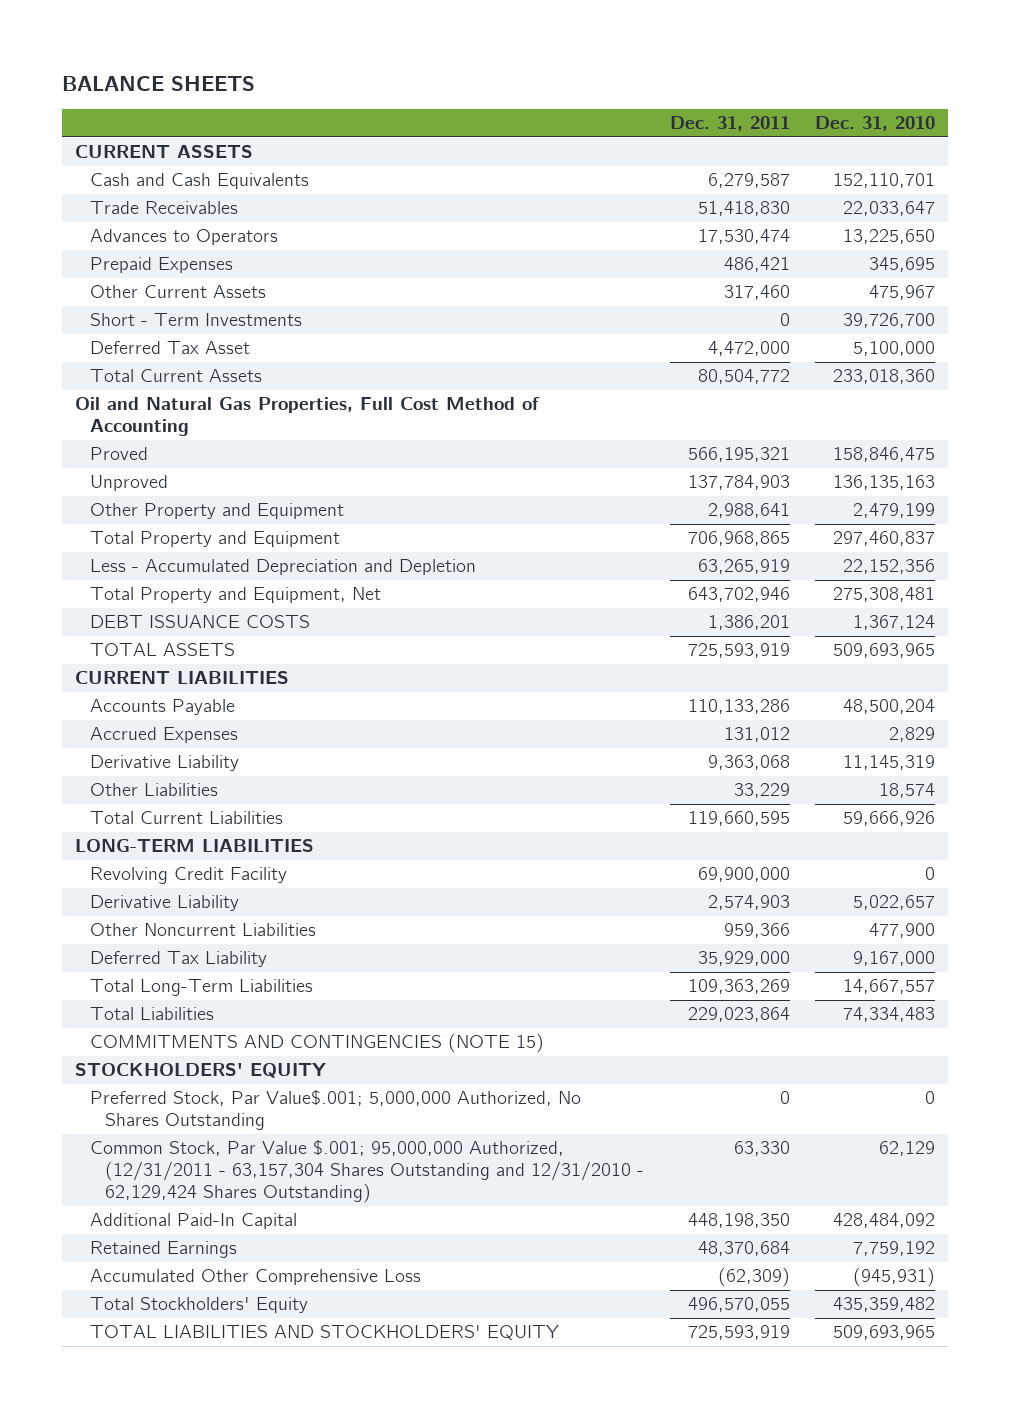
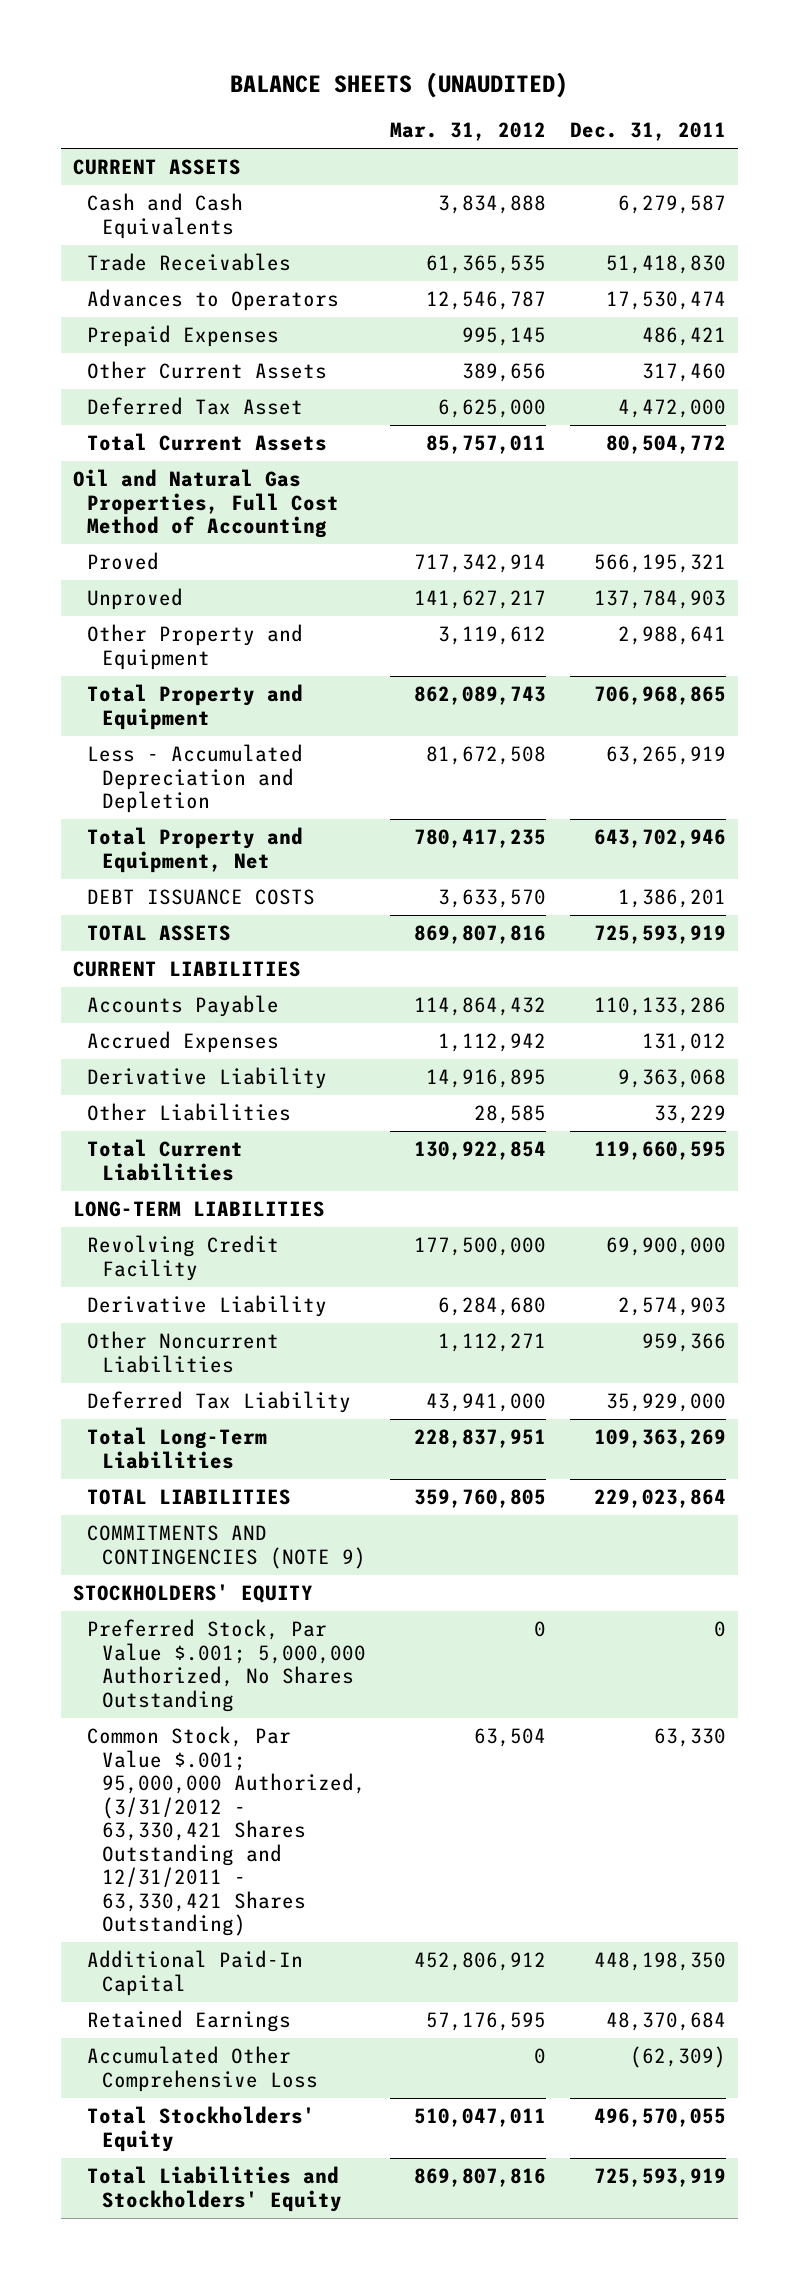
[62,75,256,91] BALANCE SHEETS -> [230,72,569,99] BALANCE SHEETS (UNAUDITED)
[815,116,936,132] Dec. 31, 2010 -> none
none -> [390,122,547,142] Mar. 31, 2012
[89,313,302,327] Short - Term Investments -> none
[89,1007,214,1021] Total Liabilities -> [87,1489,292,1506] TOTAL LIABILITIES
[89,1033,544,1054] COMMITMENTS AND CONTINGENCIES (NOTE 15) -> [87,1525,366,1569] COMMITMENTS AND CONTINGENCIES (NOTE 9)
[89,1090,581,1131] Preferred Stock, Par Value$.001; 5,000,000 Authorized, No Shares Outstanding -> [87,1619,366,1712] Preferred Stock, Par Value $.001; 5,000,000 Authorized, No Shares Outstanding
[89,1140,644,1204] Common Stock, Par Value $.001; 95,000,000 Authorized, (12/31/2011 - 63,157,304 Shares Outstanding and 12/31/2010 - 62,129,424 Shares Outstanding) -> [87,1726,366,1937] Common Stock, Par Value $.001; 95,000,000 Authorized, (3/31/2012 - 63,330,421 Shares Outstanding and 12/31/2011 - 63,330,421 Shares Outstanding)
[89,1325,559,1342] TOTAL LIABILITIES AND STOCKHOLDERS' EQUITY -> [87,2166,342,2212] Total Liabilities and Stockholders' Equity

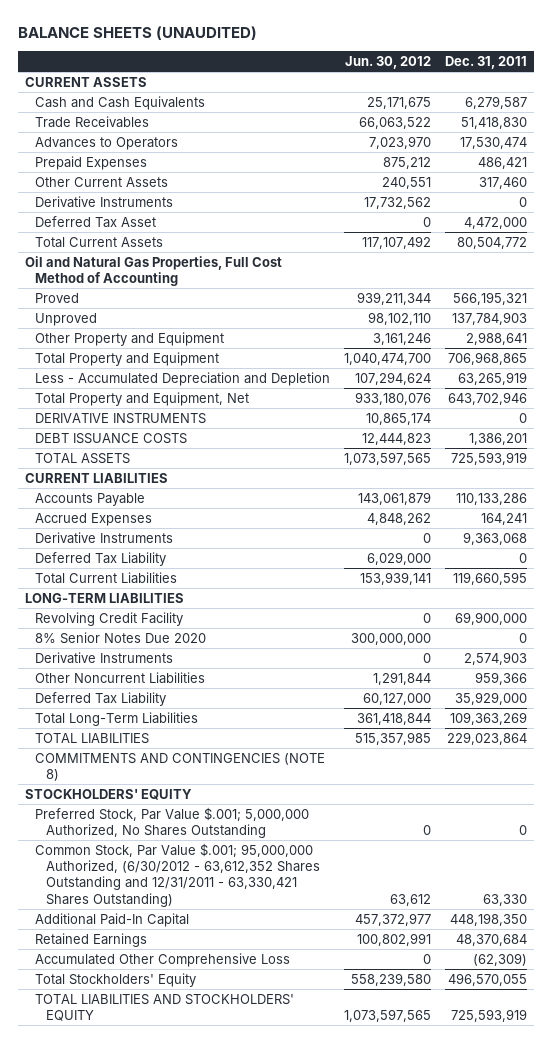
[390,122,547,142] Mar. 31, 2012 -> none
none -> [345,55,432,69] Jun. 30, 2012
none -> [35,195,174,208] Derivative Instruments
none -> [35,412,207,424] DERIVATIVE INSTRUMENTS
[87,1103,292,1122] Other Liabilities -> none
[642,1033,727,1053] 131,012 -> [481,512,528,525] 164,241
[87,1067,328,1090] Derivative Liability -> [35,531,174,544] Derivative Instruments
none -> [35,551,167,566] Deferred Tax Liability
none -> [35,631,207,644] 8% Senior Notes Due 2020
[87,1295,328,1318] Derivative Liability -> [35,651,174,664] Derivative Instruments
[87,1525,366,1569] COMMITMENTS AND CONTINGENCIES (NOTE 9) -> [35,752,326,782] COMMITMENTS AND CONTINGENCIES (NOTE 8)
[87,1726,366,1937] Common Stock, Par Value $.001; 95,000,000 Authorized, (3/31/2012 - 63,330,421 Shares Outstanding and 12/31/2011 - 63,330,421 Shares Outstanding) -> [35,842,320,907] Common Stock, Par Value $.001; 95,000,000 Authorized, (6/30/2012 - 63,612,352 Shares Outstanding and 12/31/2011 - 63,330,421 Shares Outstanding)
[87,2166,342,2212] Total Liabilities and Stockholders' Equity -> [35,993,295,1022] TOTAL LIABILITIES AND STOCKHOLDERS' EQUITY

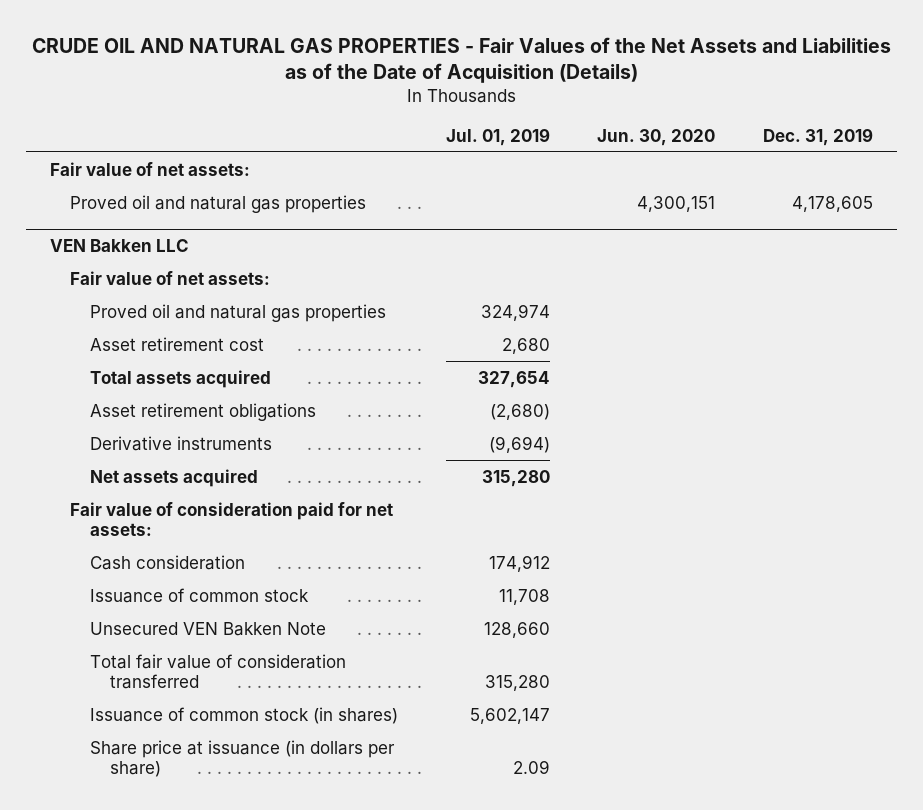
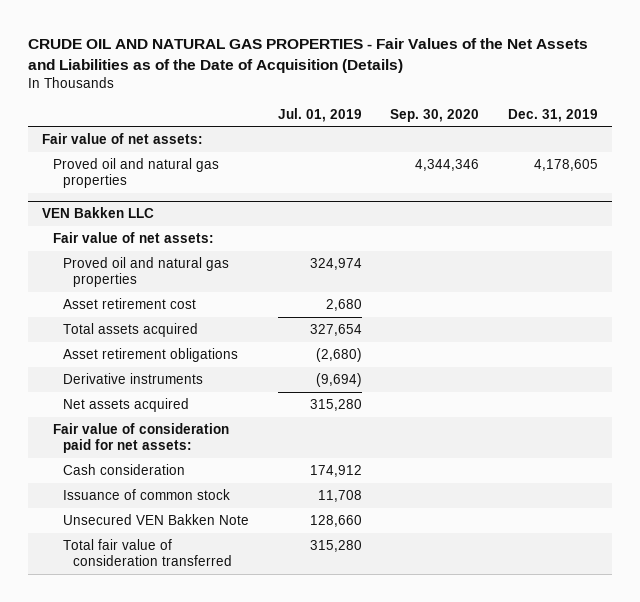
[597,128,716,146] Jun. 30, 2020 -> none
none -> [390,108,480,122] Sep. 30, 2020
[90,706,399,724] Issuance of common stock (in shares) -> none
[90,739,396,778] Share price at issuance (in dollars per share) -> none

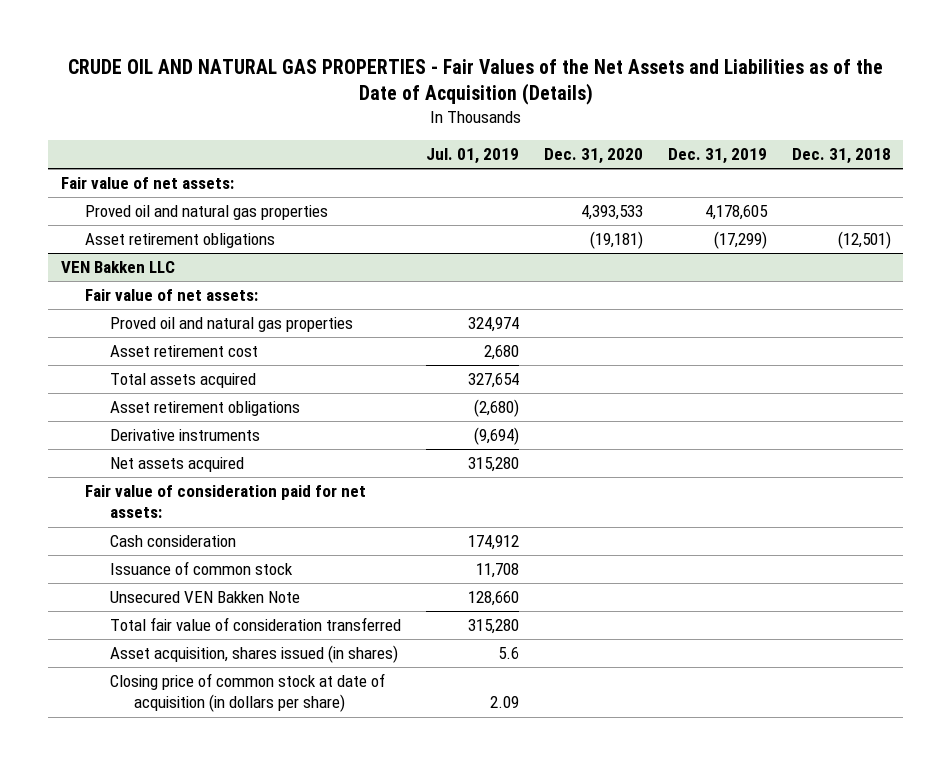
[390,108,480,122] Sep. 30, 2020 -> none
none -> [543,148,643,165] Dec. 31, 2020
none -> [791,148,891,165] Dec. 31, 2018
none -> [85,233,276,249] Asset retirement obligations
none -> [109,645,398,664] Asset acquisition, shares issued (in shares)
none -> [109,673,385,713] Closing price of common stock at date of acquisition (in dollars per share)

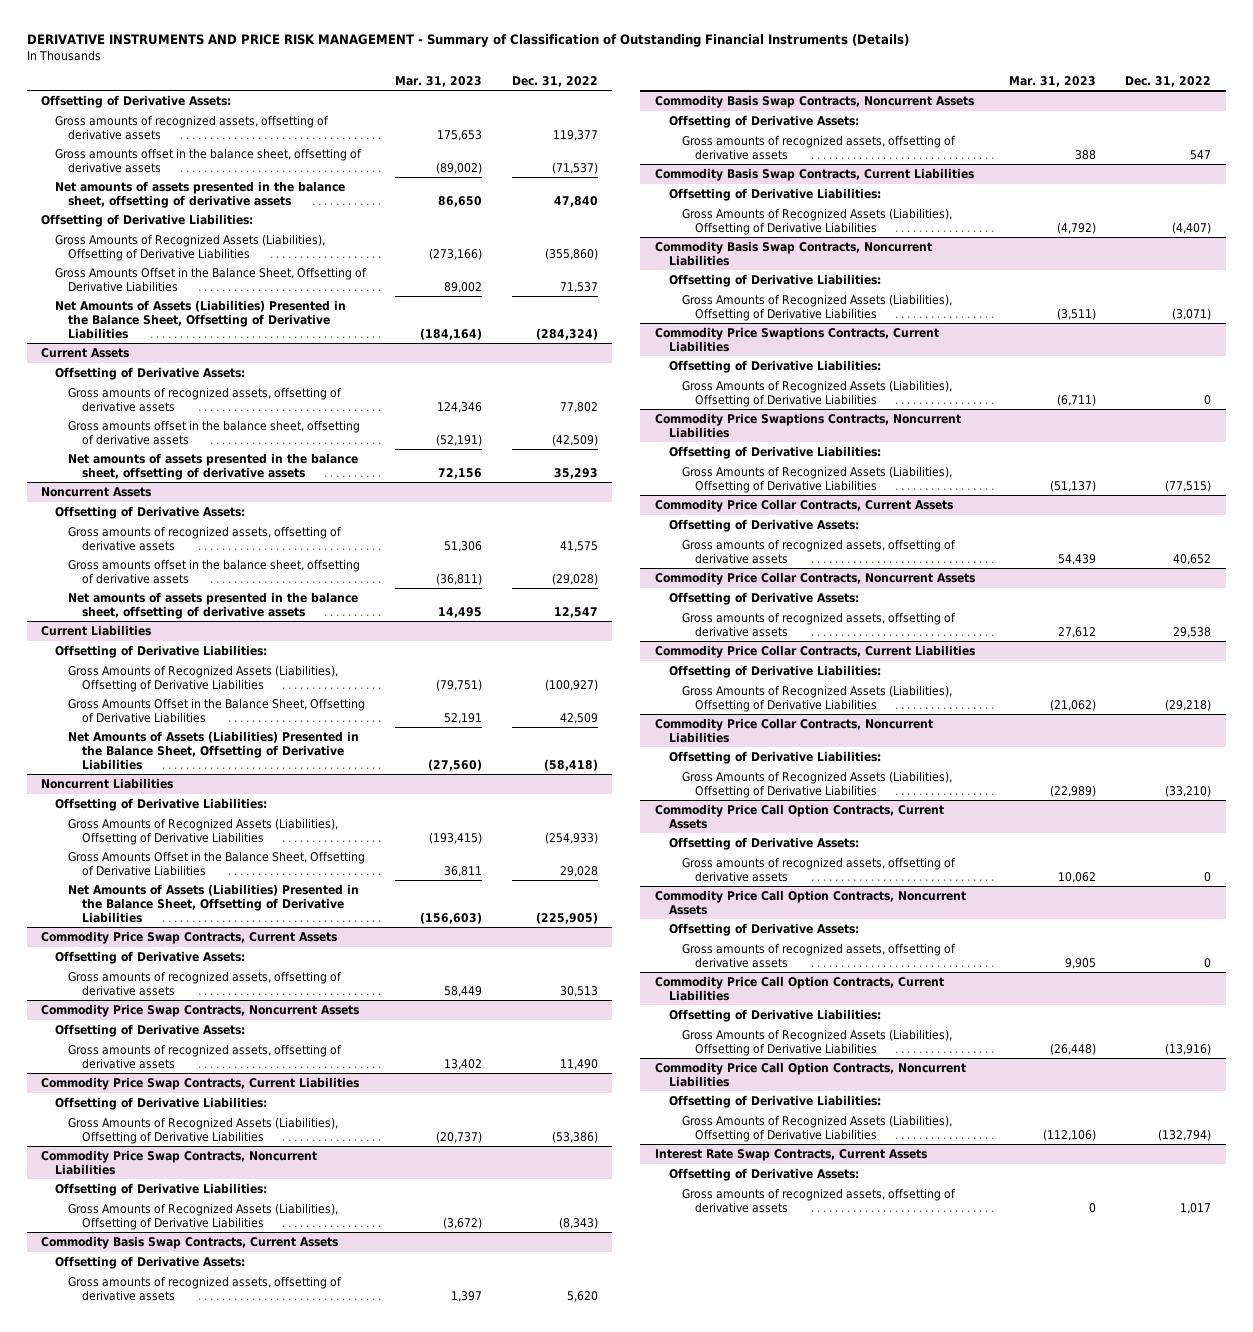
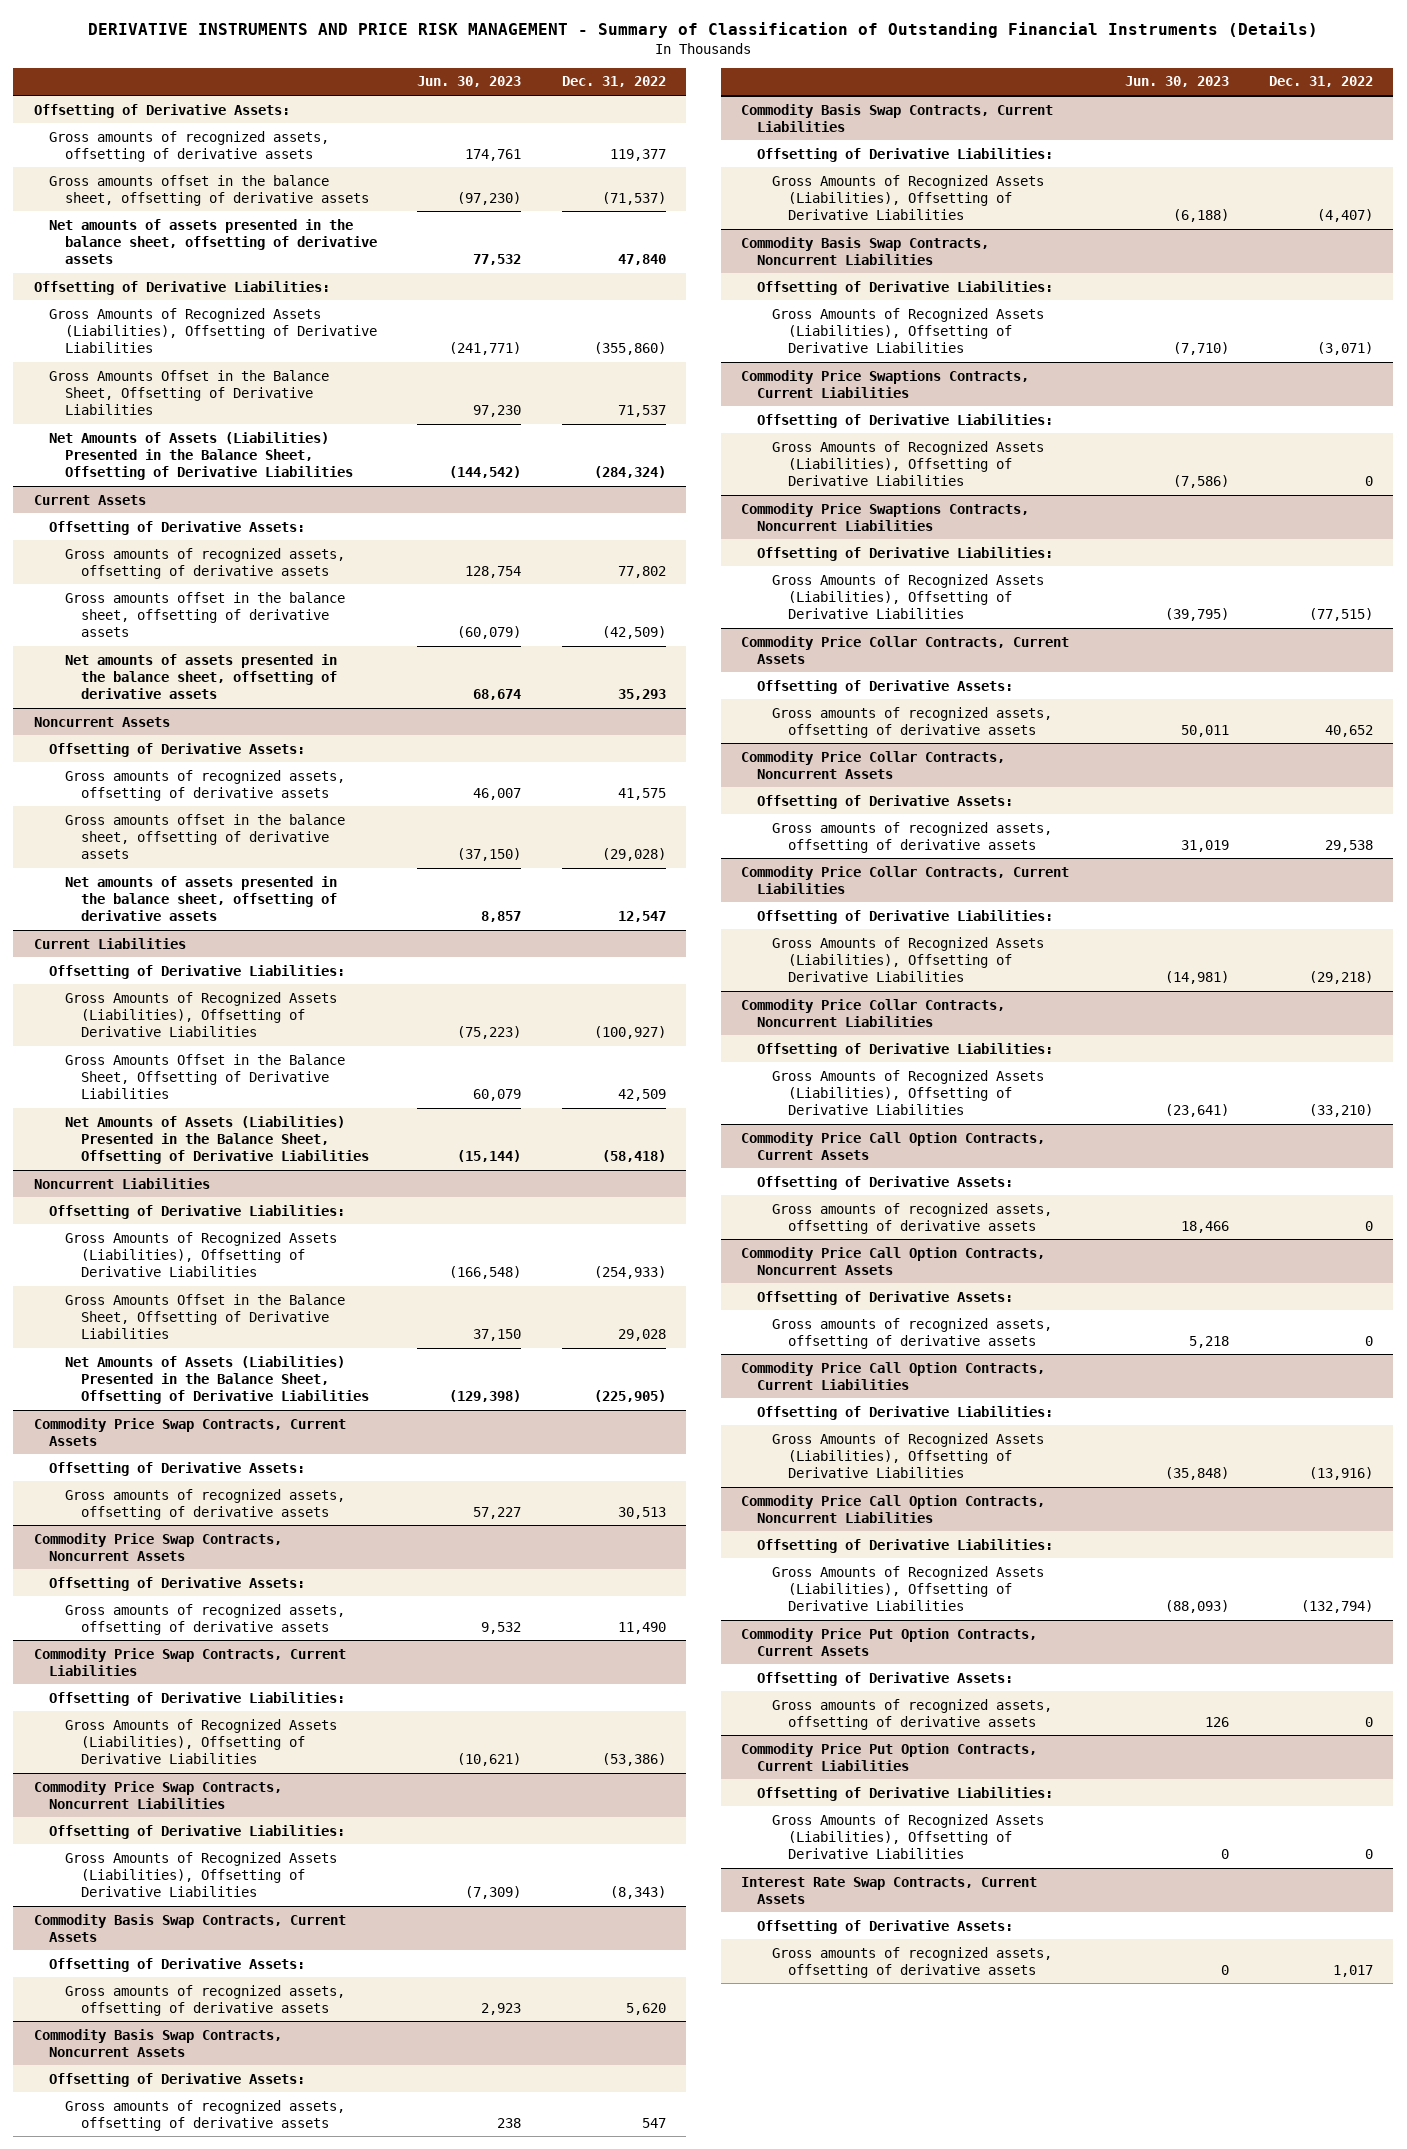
[395,75,483,87] Mar. 31, 2023 -> none
none -> [417,76,522,88] Jun. 30, 2023
none -> [740,1627,1037,1656] Commodity Price Put Option Contracts, Current Assets
none -> [756,1671,1013,1686] Offsetting of Derivative Assets:
none -> [772,1698,1053,1730] Gross amounts of recognized assets, offsetting of derivative assets
none -> [740,1742,1037,1771] Commodity Price Put Option Contracts, Current Liabilities
none -> [756,1786,1053,1801] Offsetting of Derivative Liabilities:
none -> [772,1813,1045,1859] Gross Amounts of Recognized Assets (Liabilities), Offsetting of Derivative Liabilities

